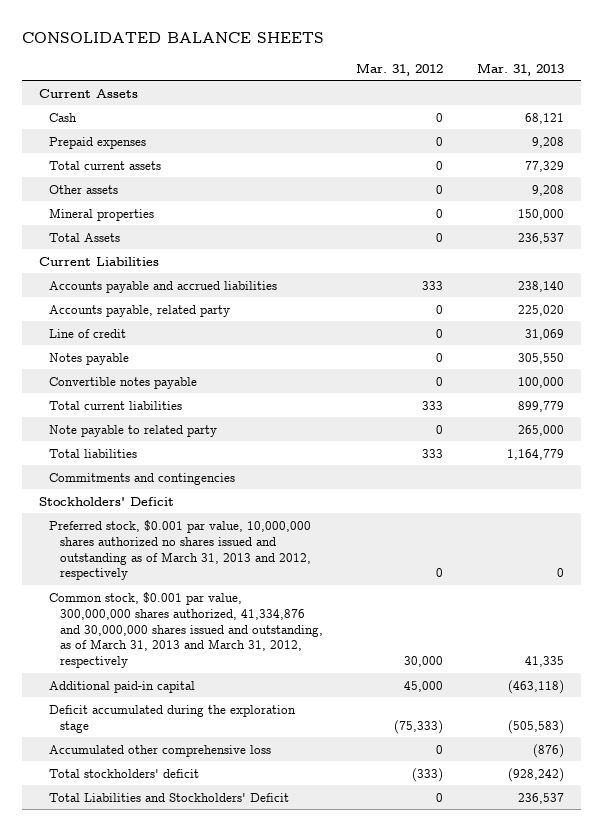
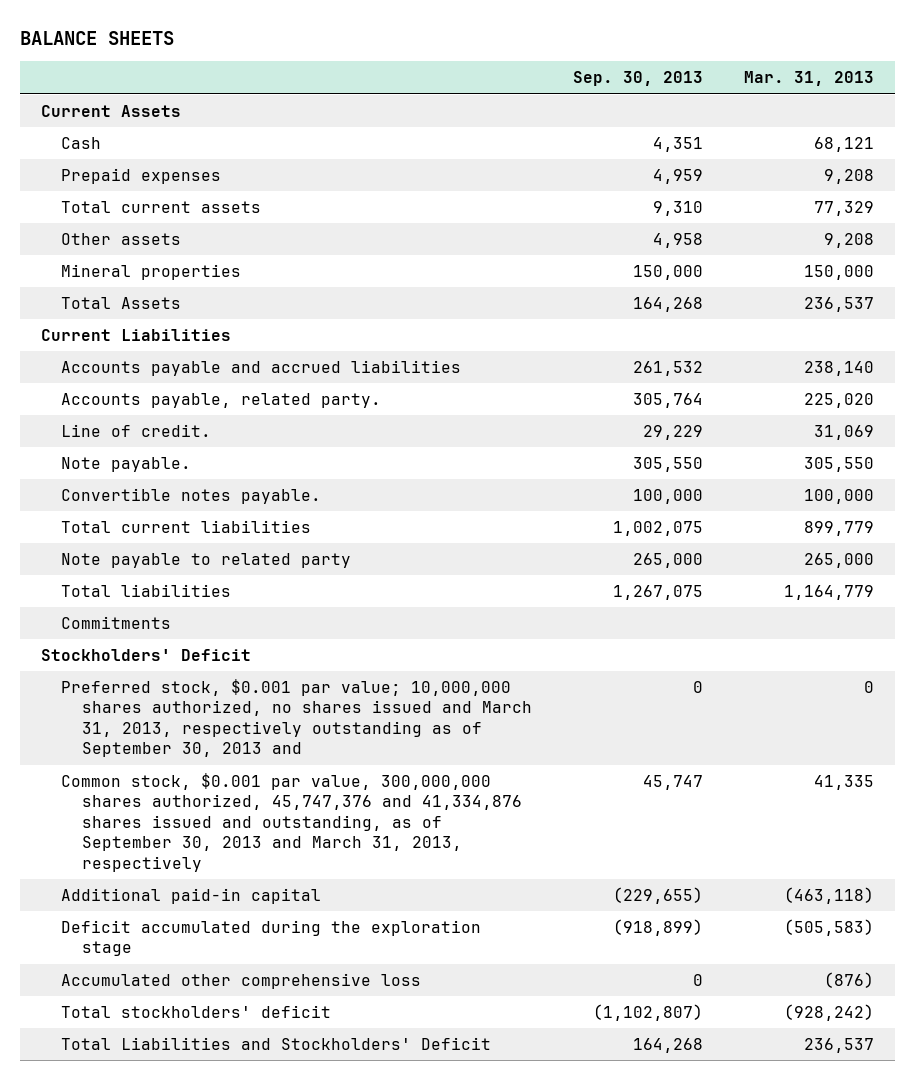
[22,31,325,43] CONSOLIDATED BALANCE SHEETS -> [20,31,175,46] BALANCE SHEETS
[356,62,444,76] Mar. 31, 2012 -> none
none -> [573,71,704,87] Sep. 30, 2013
[49,304,231,317] Accounts payable, related party -> [61,393,382,409] Accounts payable, related party.
[49,328,127,338] Line of credit -> [61,424,212,438] Line of credit.
[49,352,130,365] Notes payable -> [61,457,192,473] Note payable.
[49,376,198,389] Convertible notes payable -> [61,488,322,505] Convertible notes payable.
[49,472,236,485] Commitments and contingencies -> [61,616,172,630] Commitments
[49,519,312,581] Preferred stock, $0.001 par value, 10,000,000 shares authorized no shares issued and outstanding as of March 31, 2013 and 2012, respectively -> [61,679,532,758] Preferred stock, $0.001 par value; 10,000,000 shares authorized, no shares issued and March 31, 2013, respectively outstanding as of September 30, 2013 and
[49,591,323,669] Common stock, $0.001 par value, 300,000,000 shares authorized, 41,334,876 and 30,000,000 shares issued and outstanding, as of March 31, 2013 and March 31, 2012, respectively -> [61,773,522,872] Common stock, $0.001 par value, 300,000,000 shares authorized, 45,747,376 and 41,334,876 shares issued and outstanding, as of September 30, 2013 and March 31, 2013, respectively

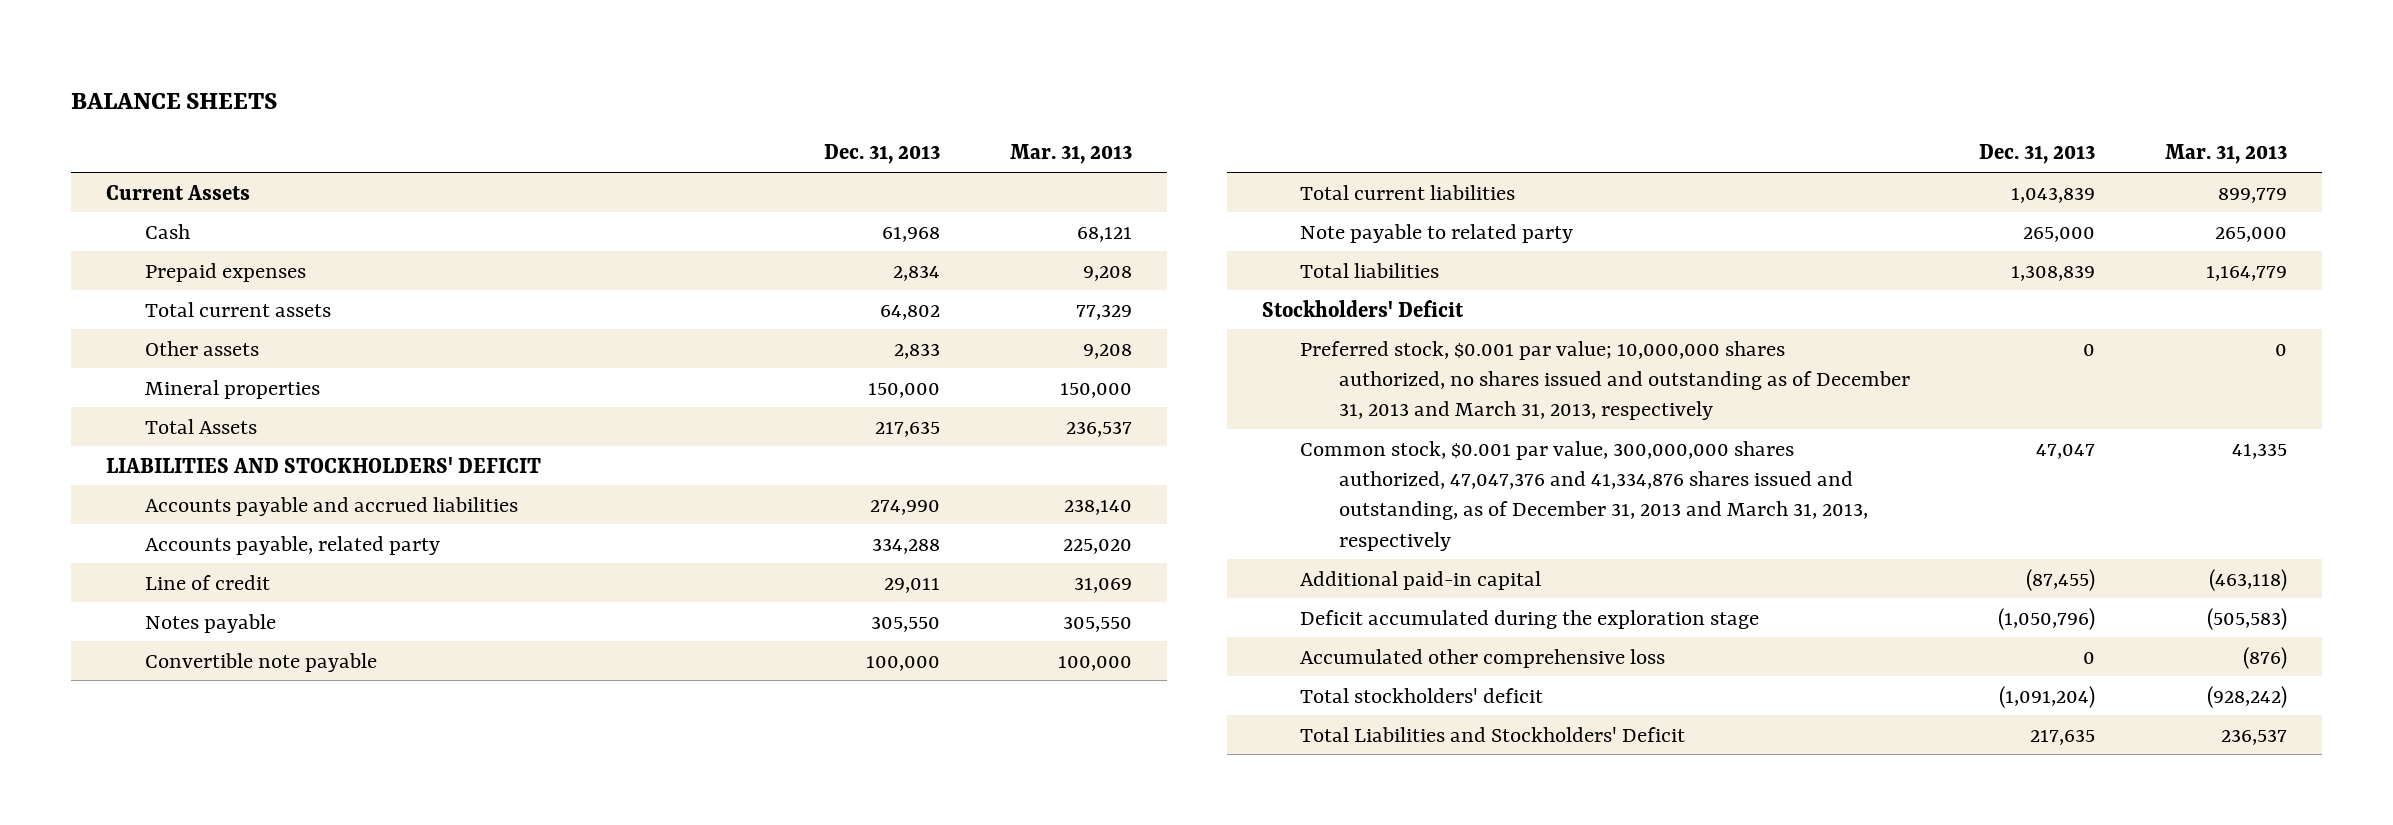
[573,71,704,87] Sep. 30, 2013 -> none
none -> [823,144,940,165] Dec. 31, 2013
[40,329,231,342] Current Liabilities -> none
none -> [106,456,542,473] LIABILITIES AND STOCKHOLDERS' DEFICIT
[61,393,382,409] Accounts payable, related party. -> [144,535,440,555] Accounts payable, related party
[61,424,212,438] Line of credit. -> [144,574,270,590] Line of credit
[61,457,192,473] Note payable. -> [144,613,276,633] Notes payable
[61,488,322,505] Convertible notes payable. -> [144,652,377,672] Convertible note payable
[61,616,172,630] Commitments -> none
[61,679,532,758] Preferred stock, $0.001 par value; 10,000,000 shares authorized, no shares issued and March 31, 2013, respectively outstanding as of September 30, 2013 and -> [1300,340,1910,421] Preferred stock, $0.001 par value; 10,000,000 shares authorized, no shares issued and outstanding as of December 31, 2013 and March 31, 2013, respectively
[61,773,522,872] Common stock, $0.001 par value, 300,000,000 shares authorized, 45,747,376 and 41,334,876 shares issued and outstanding, as of September 30, 2013 and March 31, 2013, respectively -> [1300,440,1868,551] Common stock, $0.001 par value, 300,000,000 shares authorized, 47,047,376 and 41,334,876 shares issued and outstanding, as of December 31, 2013 and March 31, 2013, respectively

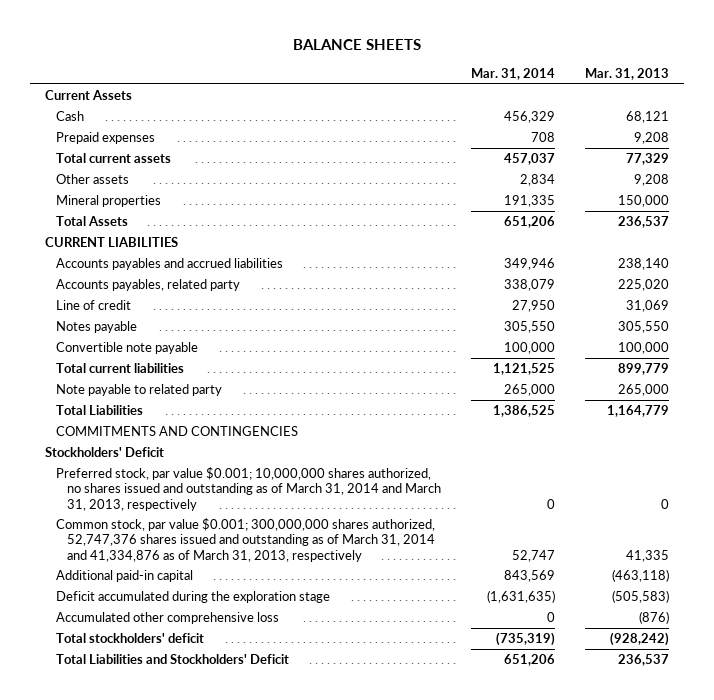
[823,144,940,165] Dec. 31, 2013 -> none
none -> [470,68,555,81] Mar. 31, 2014
[106,456,542,473] LIABILITIES AND STOCKHOLDERS' DEFICIT -> none
none -> [45,237,179,248] CURRENT LIABILITIES
[144,496,518,516] Accounts payable and accrued liabilities -> [55,258,283,271] Accounts payables and accrued liabilities
[144,535,440,555] Accounts payable, related party -> [55,279,240,292] Accounts payables, related party
[1300,262,1440,278] Total liabilities -> [55,405,143,416] Total Liabilities
none -> [55,426,298,437] COMMITMENTS AND CONTINGENCIES
[1300,340,1910,421] Preferred stock, $0.001 par value; 10,000,000 shares authorized, no shares issued and outstanding as of December 31, 2013 and March 31, 2013, respectively -> [55,467,441,511] Preferred stock, par value $0.001; 10,000,000 shares authorized, no shares issued and outstanding as of March 31, 2014 and March 31, 2013, respectively
[1300,440,1868,551] Common stock, $0.001 par value, 300,000,000 shares authorized, 47,047,376 and 41,334,876 shares issued and outstanding, as of December 31, 2013 and March 31, 2013, respectively -> [55,518,435,562] Common stock, par value $0.001; 300,000,000 shares authorized, 52,747,376 shares issued and outstanding as of March 31, 2014 and 41,334,876 as of March 31, 2013, respectively

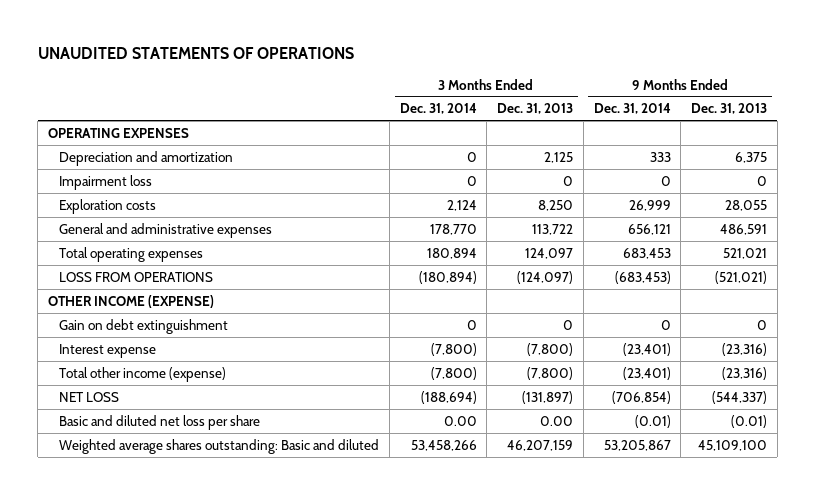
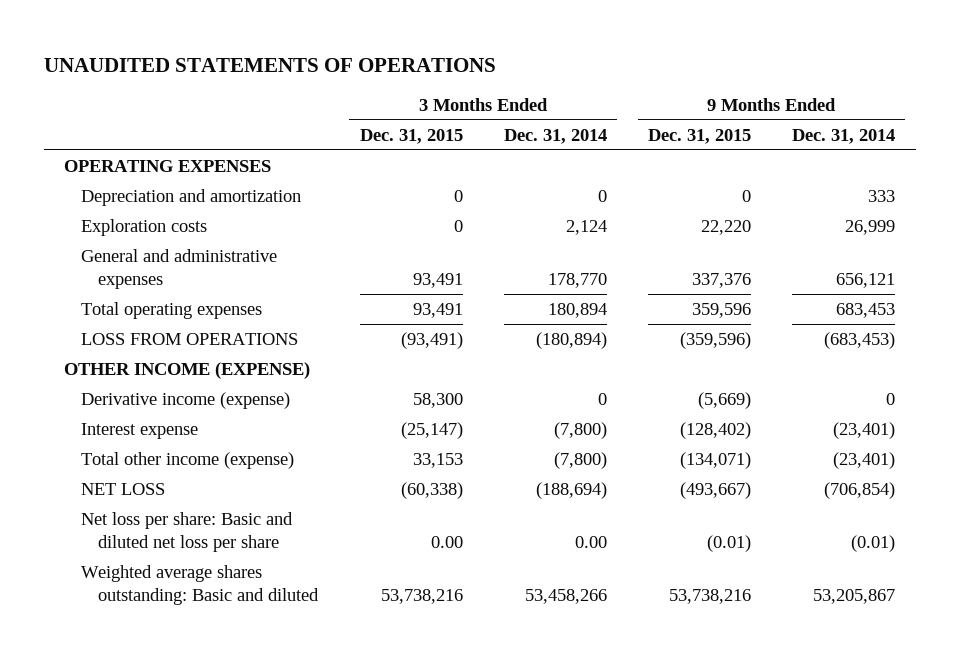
[497,103,574,115] Dec. 31, 2013 -> none
[690,103,767,115] Dec. 31, 2013 -> none
none -> [359,128,463,144] Dec. 31, 2015
none -> [647,128,751,144] Dec. 31, 2015
[59,174,153,190] Impairment loss -> none
[59,318,229,334] Gain on debt extinguishment -> none
none -> [81,391,291,409] Derivative income (expense)
[59,414,261,430] Basic and diluted net loss per share -> [81,511,294,553] Net loss per share: Basic and diluted net loss per share

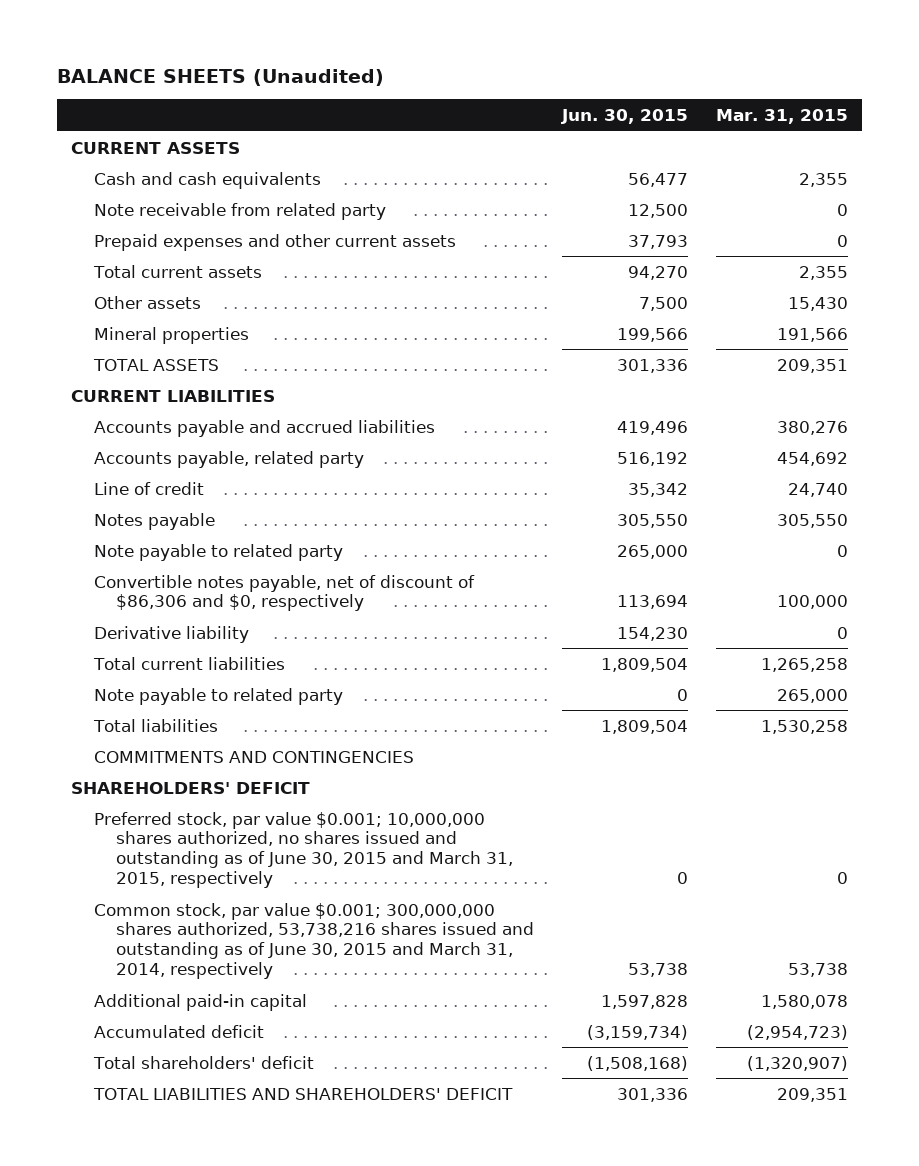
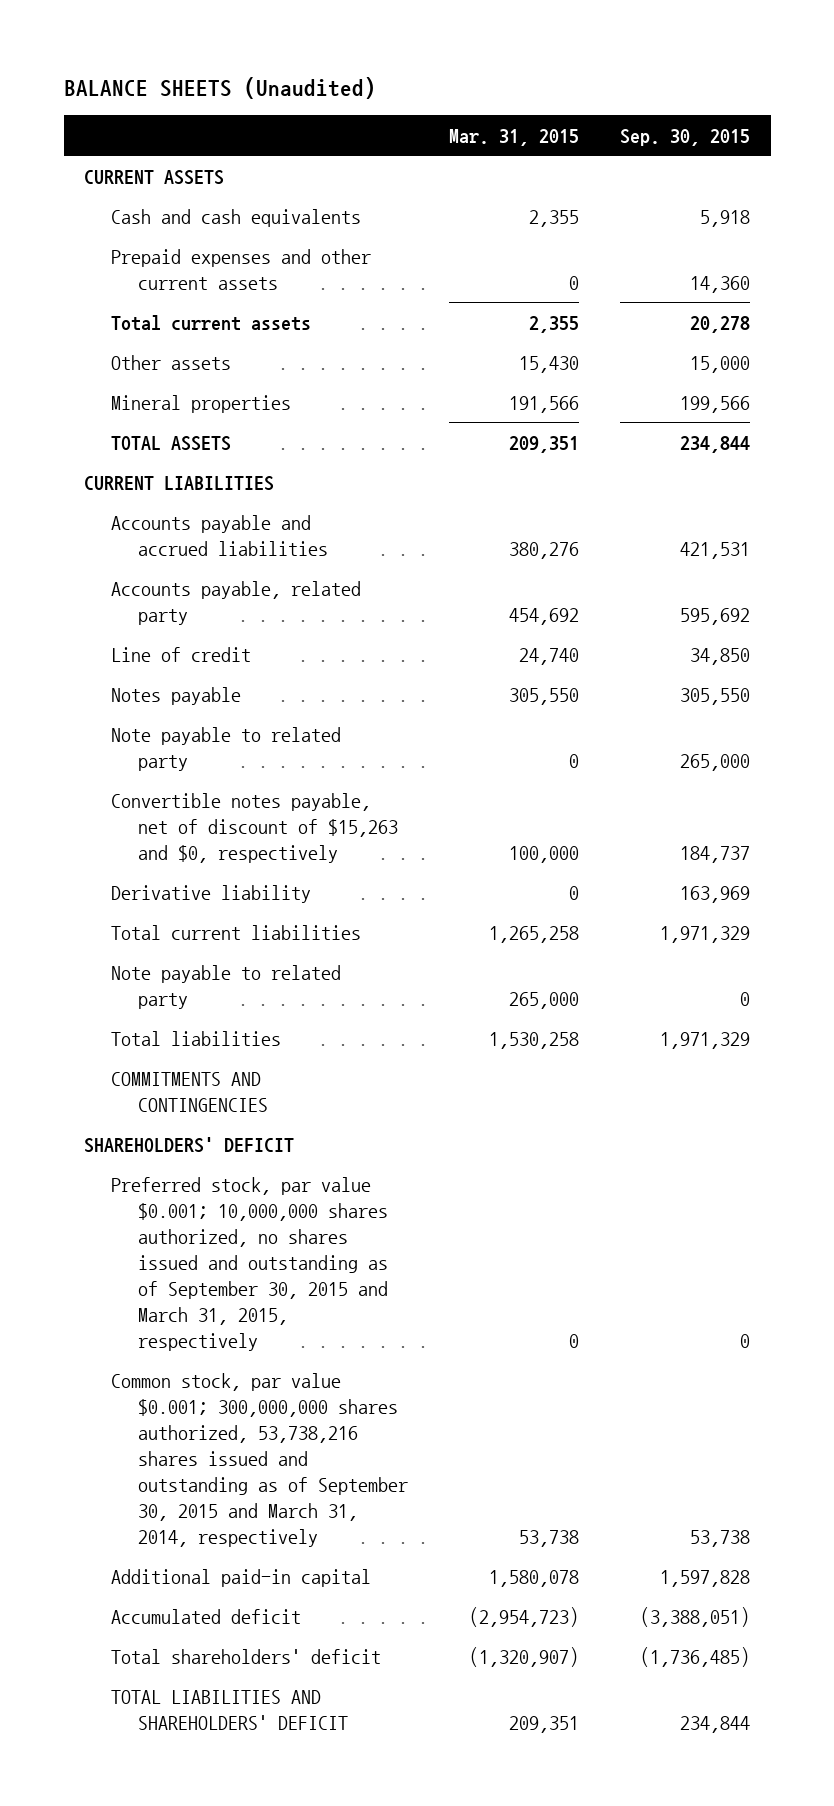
[561,108,689,124] Jun. 30, 2015 -> none
none -> [620,128,751,146] Sep. 30, 2015
[93,202,386,220] Note receivable from related party -> none
[93,574,475,612] Convertible notes payable, net of discount of $86,306 and $0, respectively -> [110,792,398,863] Convertible notes payable, net of discount of $15,263 and $0, respectively
[93,811,514,889] Preferred stock, par value $0.001; 10,000,000 shares authorized, no shares issued and outstanding as of June 30, 2015 and March 31, 2015, respectively -> [110,1176,388,1351] Preferred stock, par value $0.001; 10,000,000 shares authorized, no shares issued and outstanding as of September 30, 2015 and March 31, 2015, respectively
[93,902,535,980] Common stock, par value $0.001; 300,000,000 shares authorized, 53,738,216 shares issued and outstanding as of June 30, 2015 and March 31, 2014, respectively -> [110,1372,408,1547] Common stock, par value $0.001; 300,000,000 shares authorized, 53,738,216 shares issued and outstanding as of September 30, 2015 and March 31, 2014, respectively

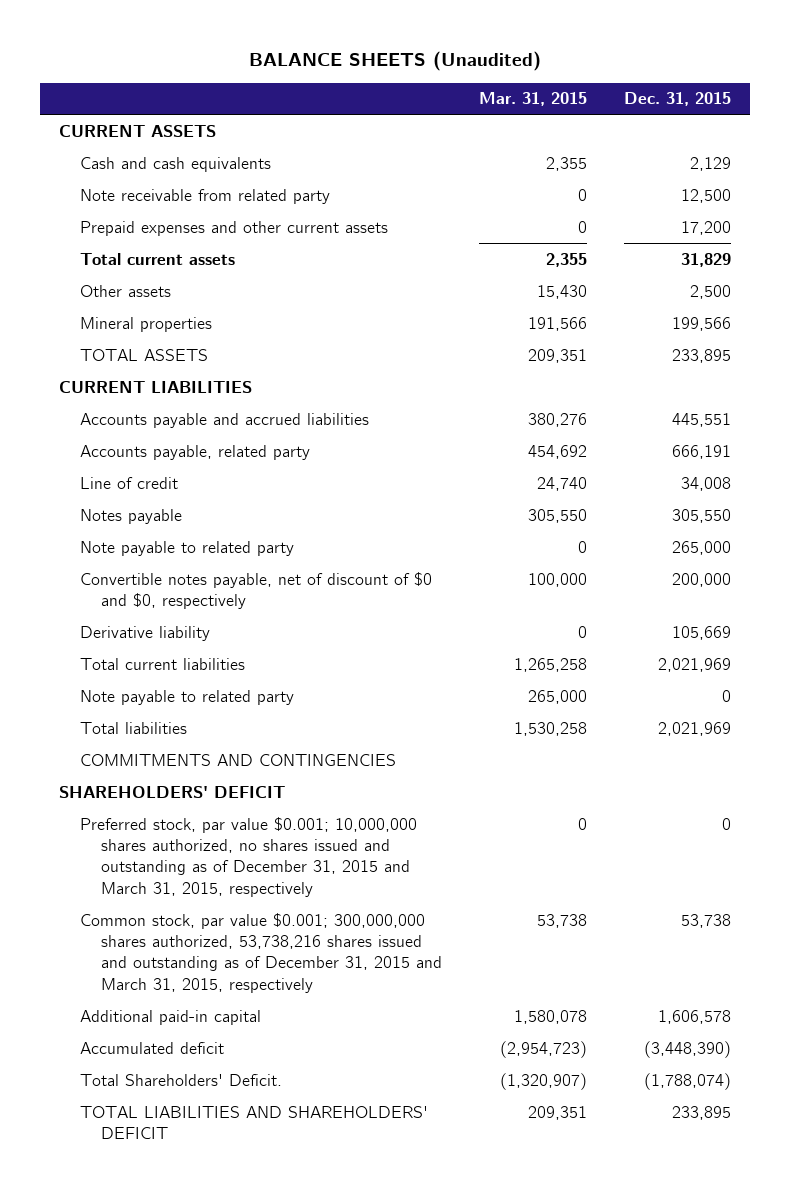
[620,128,751,146] Sep. 30, 2015 -> none
none -> [624,92,732,107] Dec. 31, 2015
none -> [79,188,330,204] Note receivable from related party
[110,792,398,863] Convertible notes payable, net of discount of $15,263 and $0, respectively -> [79,571,432,609] Convertible notes payable, net of discount of $0 and $0, respectively
[110,1176,388,1351] Preferred stock, par value $0.001; 10,000,000 shares authorized, no shares issued and outstanding as of September 30, 2015 and March 31, 2015, respectively -> [79,816,417,897] Preferred stock, par value $0.001; 10,000,000 shares authorized, no shares issued and outstanding as of December 31, 2015 and March 31, 2015, respectively
[110,1372,408,1547] Common stock, par value $0.001; 300,000,000 shares authorized, 53,738,216 shares issued and outstanding as of September 30, 2015 and March 31, 2014, respectively -> [79,912,442,993] Common stock, par value $0.001; 300,000,000 shares authorized, 53,738,216 shares issued and outstanding as of December 31, 2015 and March 31, 2015, respectively
[110,1648,381,1664] Total shareholders' deficit -> [79,1073,282,1086] Total Shareholders' Deficit.

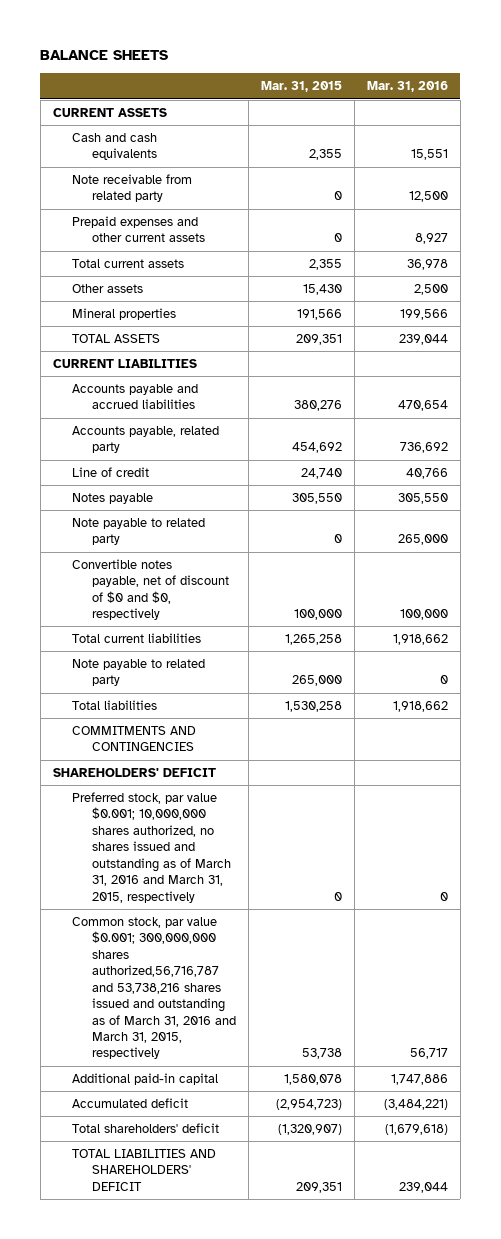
[249,51,542,72] BALANCE SHEETS (Unaudited) -> [40,50,169,61] BALANCE SHEETS
[624,92,732,107] Dec. 31, 2015 -> none
none -> [366,81,448,93] Mar. 31, 2016
[79,625,210,641] Derivative liability -> none
[79,816,417,897] Preferred stock, par value $0.001; 10,000,000 shares authorized, no shares issued and outstanding as of December 31, 2015 and March 31, 2015, respectively -> [72,792,231,903] Preferred stock, par value $0.001; 10,000,000 shares authorized, no shares issued and outstanding as of March 31, 2016 and March 31, 2015, respectively
[79,912,442,993] Common stock, par value $0.001; 300,000,000 shares authorized, 53,738,216 shares issued and outstanding as of December 31, 2015 and March 31, 2015, respectively -> [72,917,236,1060] Common stock, par value $0.001; 300,000,000 shares authorized,56,716,787 and 53,738,216 shares issued and outstanding as of March 31, 2016 and March 31, 2015, respectively
[79,1073,282,1086] Total Shareholders' Deficit. -> [72,1123,220,1134] Total shareholders' deficit

